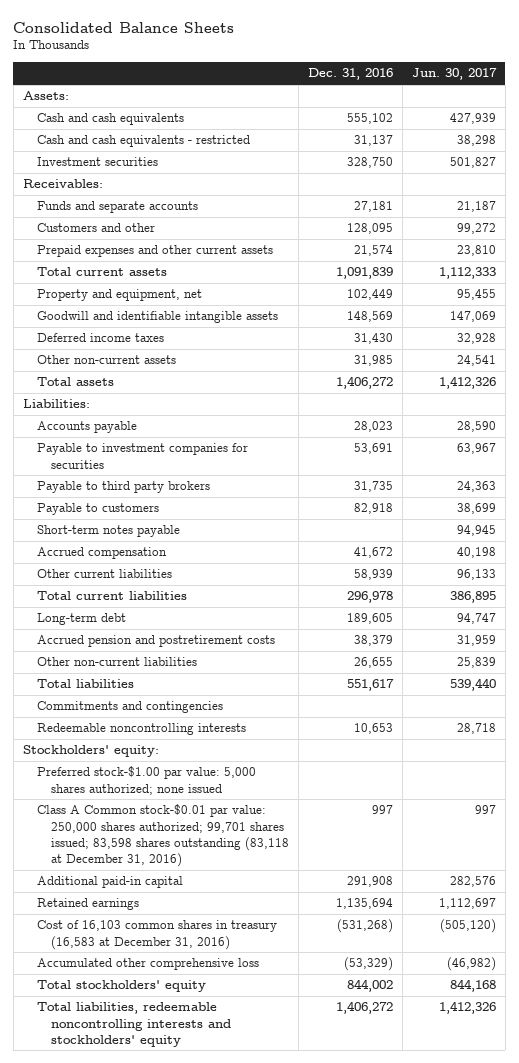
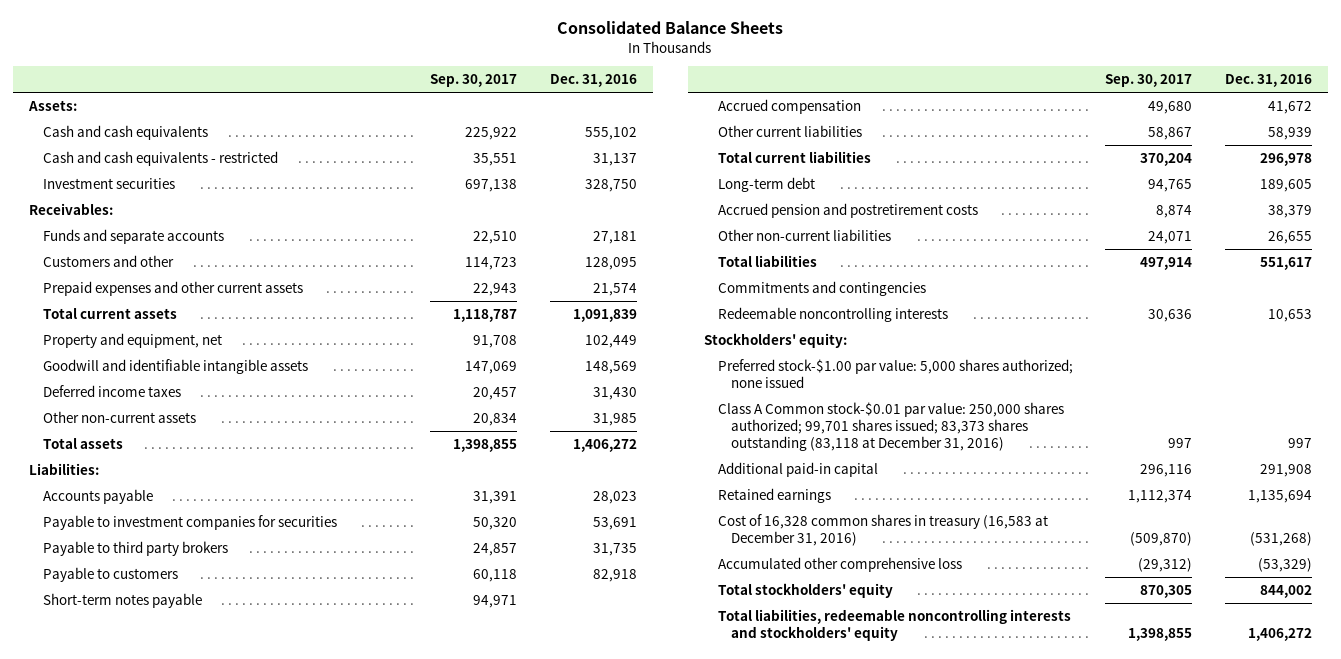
[411,68,497,81] Jun. 30, 2017 -> none
none -> [430,74,518,88] Sep. 30, 2017
[36,804,290,867] Class A Common stock-$0.01 par value: 250,000 shares authorized; 99,701 shares issued; 83,598 shares outstanding (83,118 at December 31, 2016) -> [717,402,1064,452] Class A Common stock-$0.01 par value: 250,000 shares authorized; 99,701 shares issued; 83,373 shares outstanding (83,118 at December 31, 2016)
[36,920,277,950] Cost of 16,103 common shares in treasury (16,583 at December 31, 2016) -> [717,514,1048,547] Cost of 16,328 common shares in treasury (16,583 at December 31, 2016)

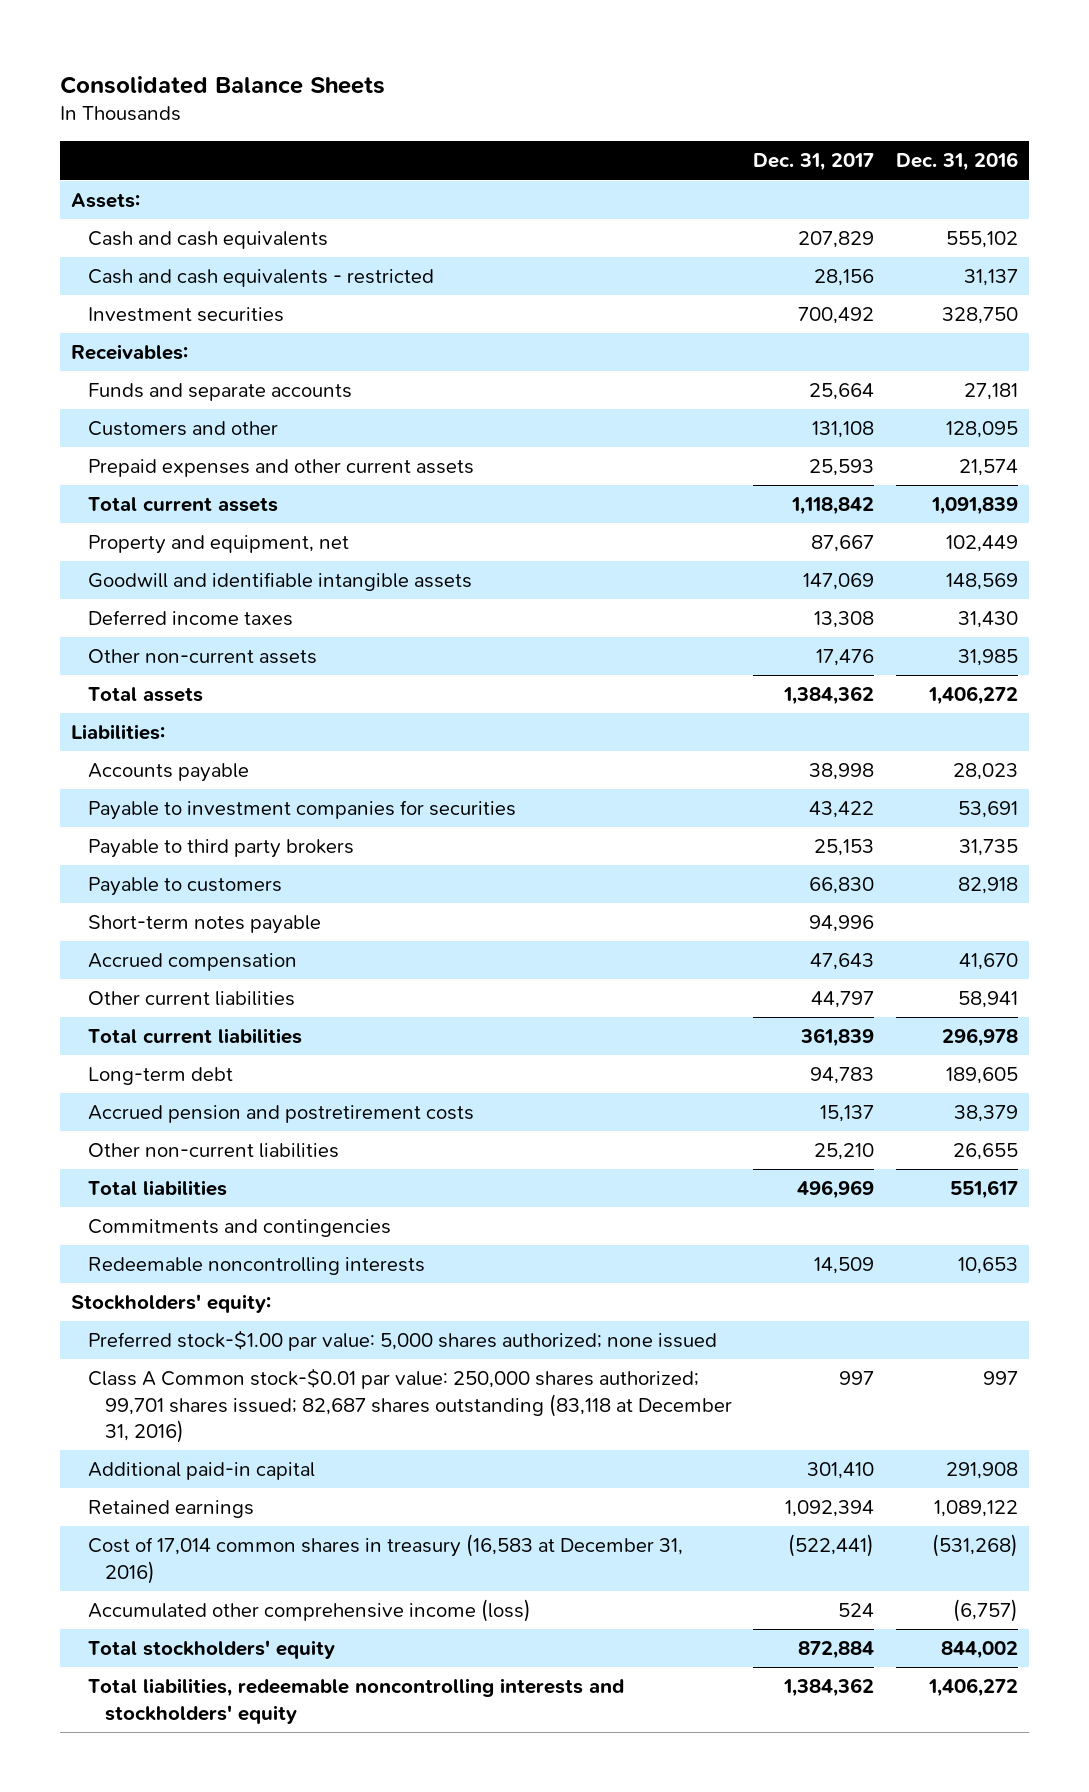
[430,74,518,88] Sep. 30, 2017 -> none
none -> [753,153,875,172] Dec. 31, 2017
[1267,101,1312,115] 41,672 -> [959,953,1019,971] 41,670
[1267,127,1312,141] 58,939 -> [958,991,1019,1009] 58,941
[717,402,1064,452] Class A Common stock-$0.01 par value: 250,000 shares authorized; 99,701 shares issued; 83,373 shares outstanding (83,118 at December 31, 2016) -> [88,1368,732,1443] Class A Common stock-$0.01 par value: 250,000 shares authorized; 99,701 shares issued; 82,687 shares outstanding (83,118 at December 31, 2016)
[1247,490,1312,504] 1,135,694 -> [934,1500,1019,1518] 1,089,122
[717,514,1048,547] Cost of 16,328 common shares in treasury (16,583 at December 31, 2016) -> [88,1534,684,1584] Cost of 17,014 common shares in treasury (16,583 at December 31, 2016)
[717,557,962,573] Accumulated other comprehensive loss -> [88,1599,532,1623] Accumulated other comprehensive income (loss)
[1257,558,1312,573] (53,329) -> [953,1599,1019,1623] (6,757)

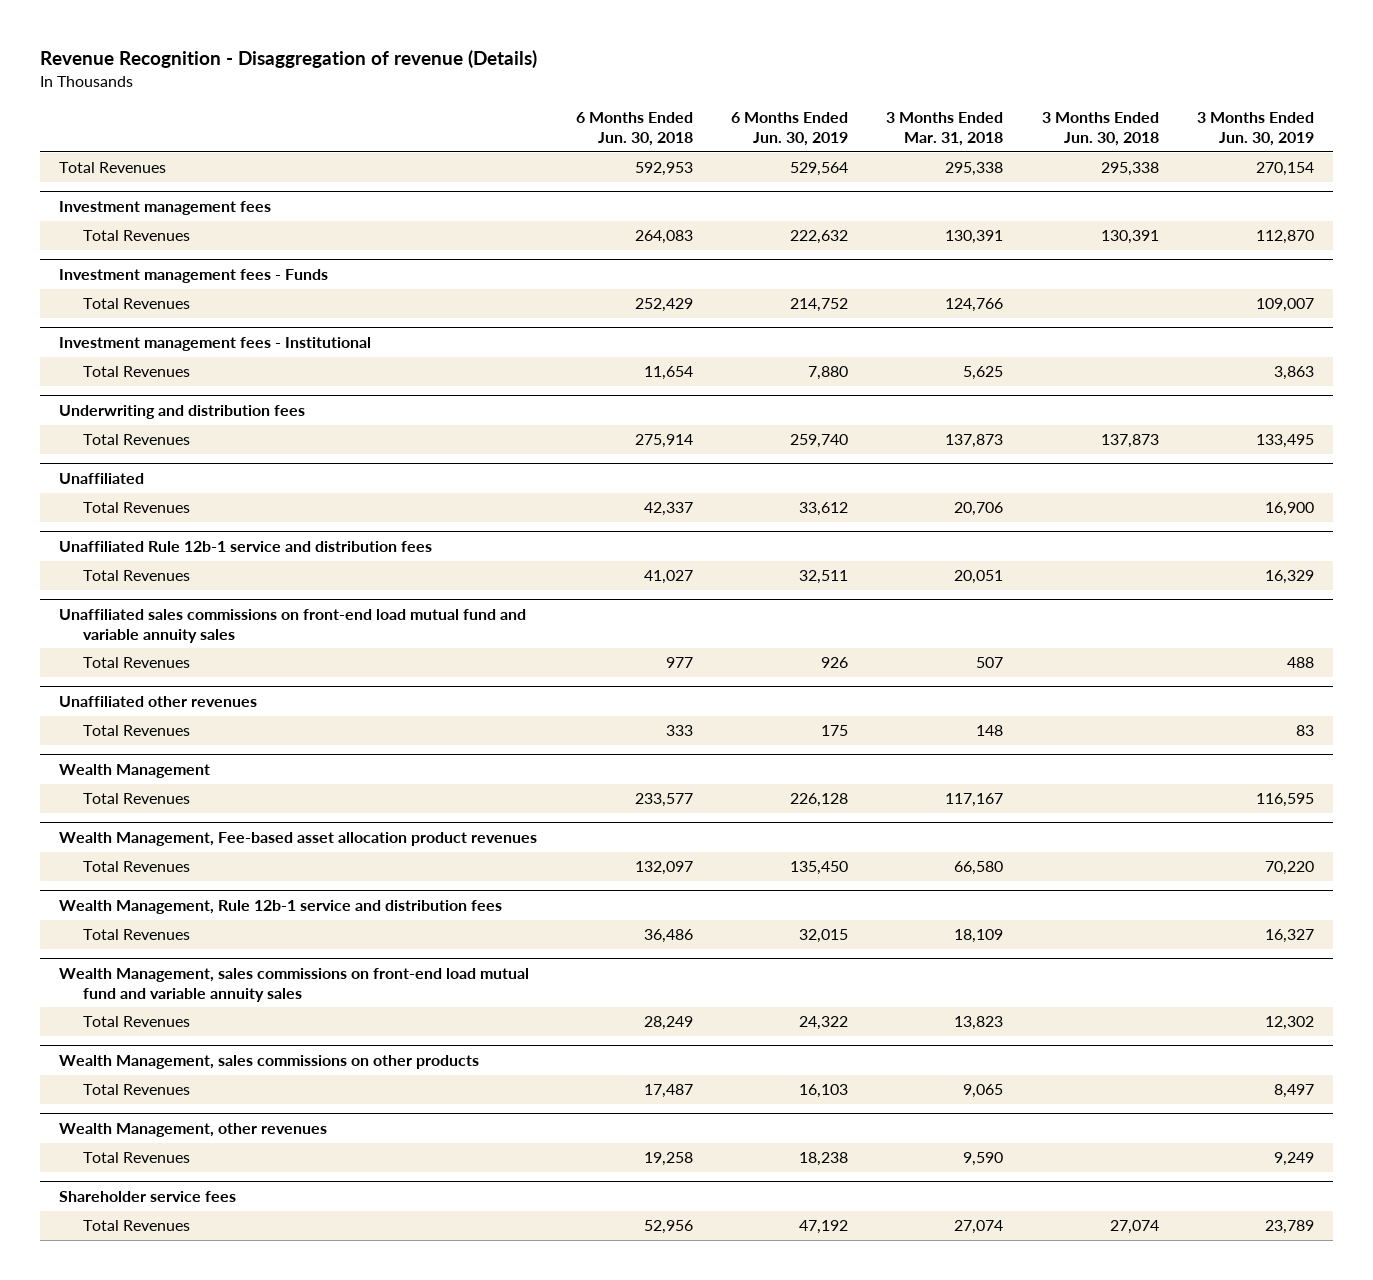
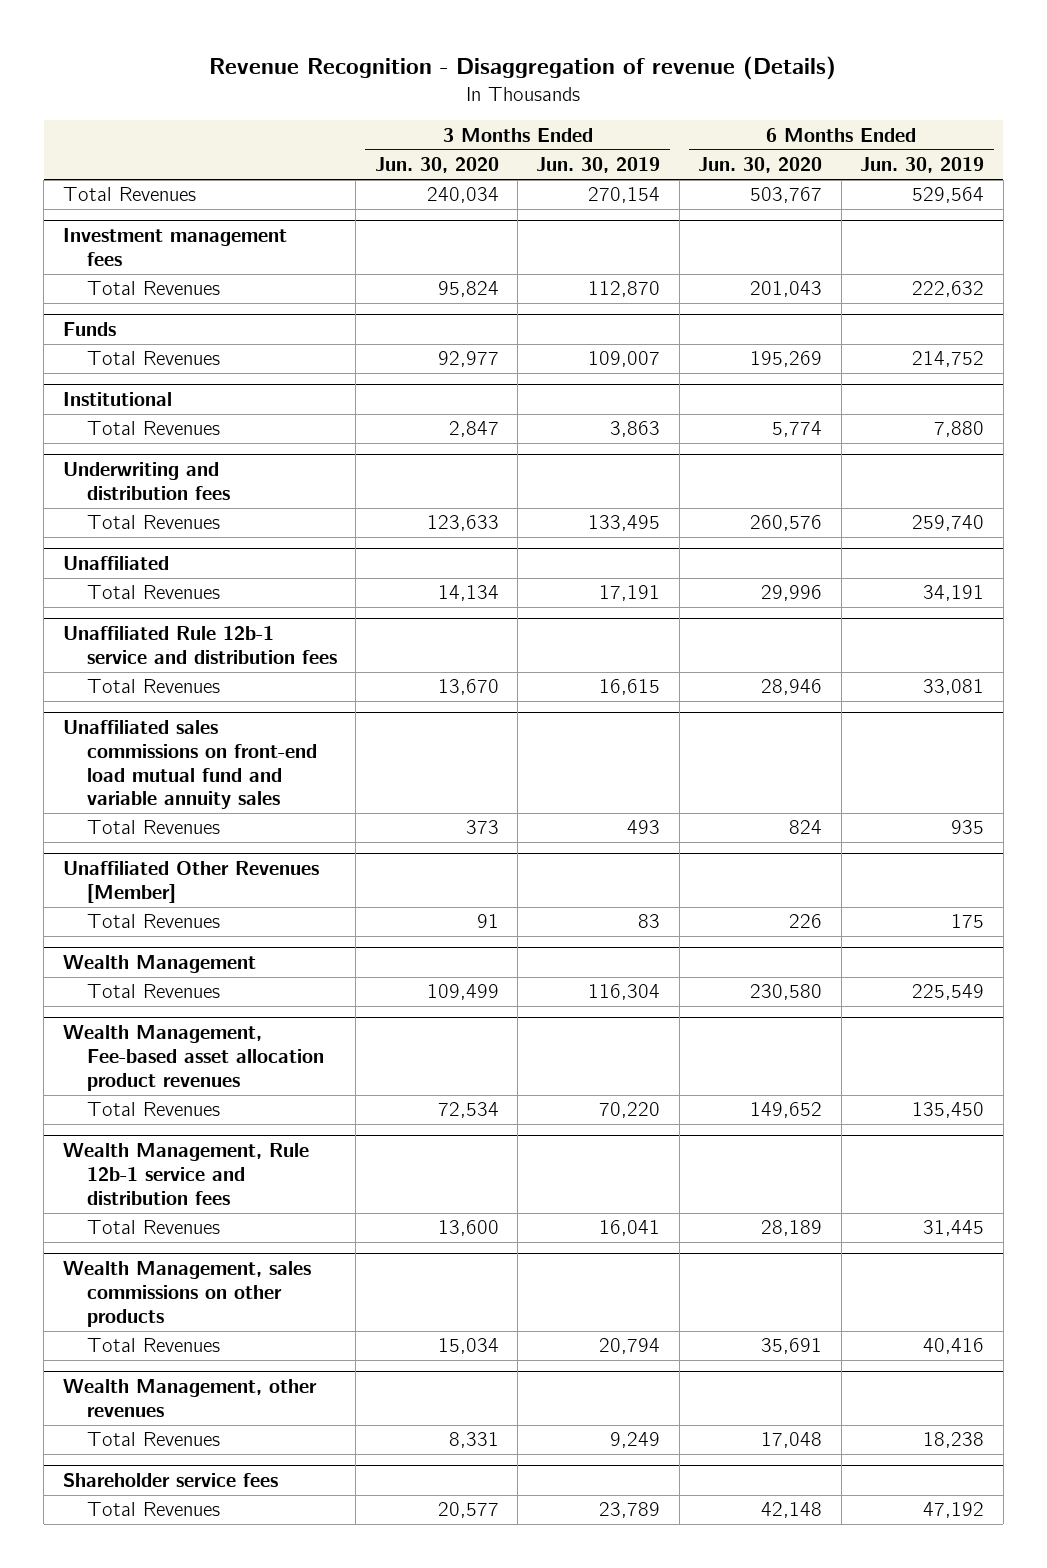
[575,112,693,147] 6 Months Ended Jun. 30, 2018 -> none
[886,112,1004,147] 3 Months Ended Mar. 31, 2018 -> none
[1041,112,1159,147] 3 Months Ended Jun. 30, 2018 -> none
none -> [374,157,499,174] Jun. 30, 2020
none -> [698,157,823,174] Jun. 30, 2020
[59,268,329,283] Investment management fees - Funds -> [62,322,116,337] Funds
[59,336,372,351] Investment management fees - Institutional -> [62,392,172,407] Institutional
[799,502,849,517] 33,612 -> [923,585,985,602] 34,191
[1264,502,1314,517] 16,900 -> [599,585,661,602] 17,191
[799,570,849,585] 32,511 -> [923,679,985,696] 33,081
[1264,570,1314,585] 16,329 -> [599,679,661,696] 16,615
[821,657,849,669] 926 -> [951,820,985,835] 935
[1286,657,1314,669] 488 -> [627,820,661,835] 493
[59,695,258,707] Unaffiliated other revenues -> [62,861,319,903] Unaffiliated Other Revenues [Member]
[790,793,849,808] 226,128 -> [912,984,985,1001] 225,549
[1255,793,1314,808] 116,595 -> [588,984,661,1001] 116,304
[59,967,530,1002] Wealth Management, sales commissions on front-end load mutual fund and variable annuity sales -> none
[82,1016,190,1028] Total Revenues -> none
[799,929,849,944] 32,015 -> [923,1220,985,1237] 31,445
[1264,929,1314,944] 16,327 -> [599,1220,661,1237] 16,041
[799,1084,849,1099] 16,103 -> [923,1338,985,1355] 40,416
[1273,1084,1314,1099] 8,497 -> [599,1338,661,1355] 20,794

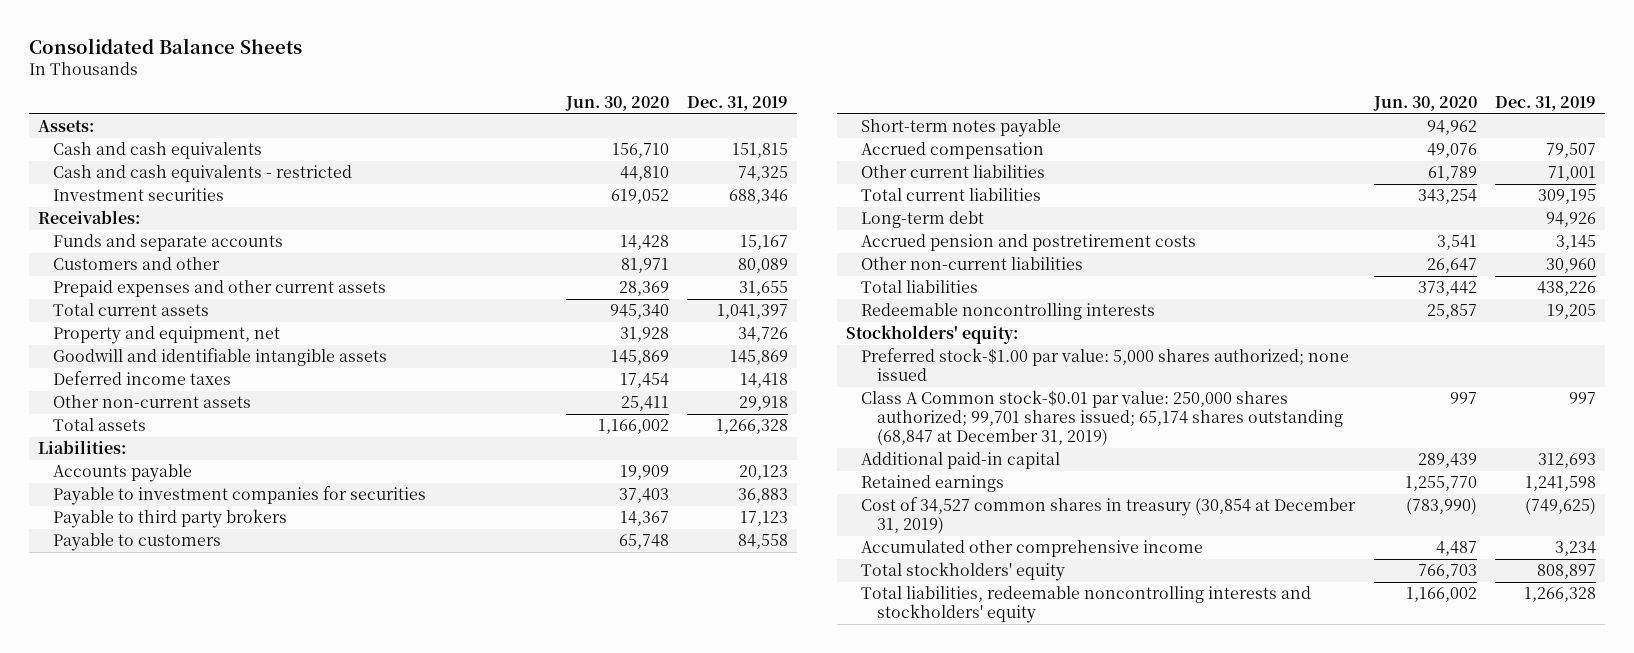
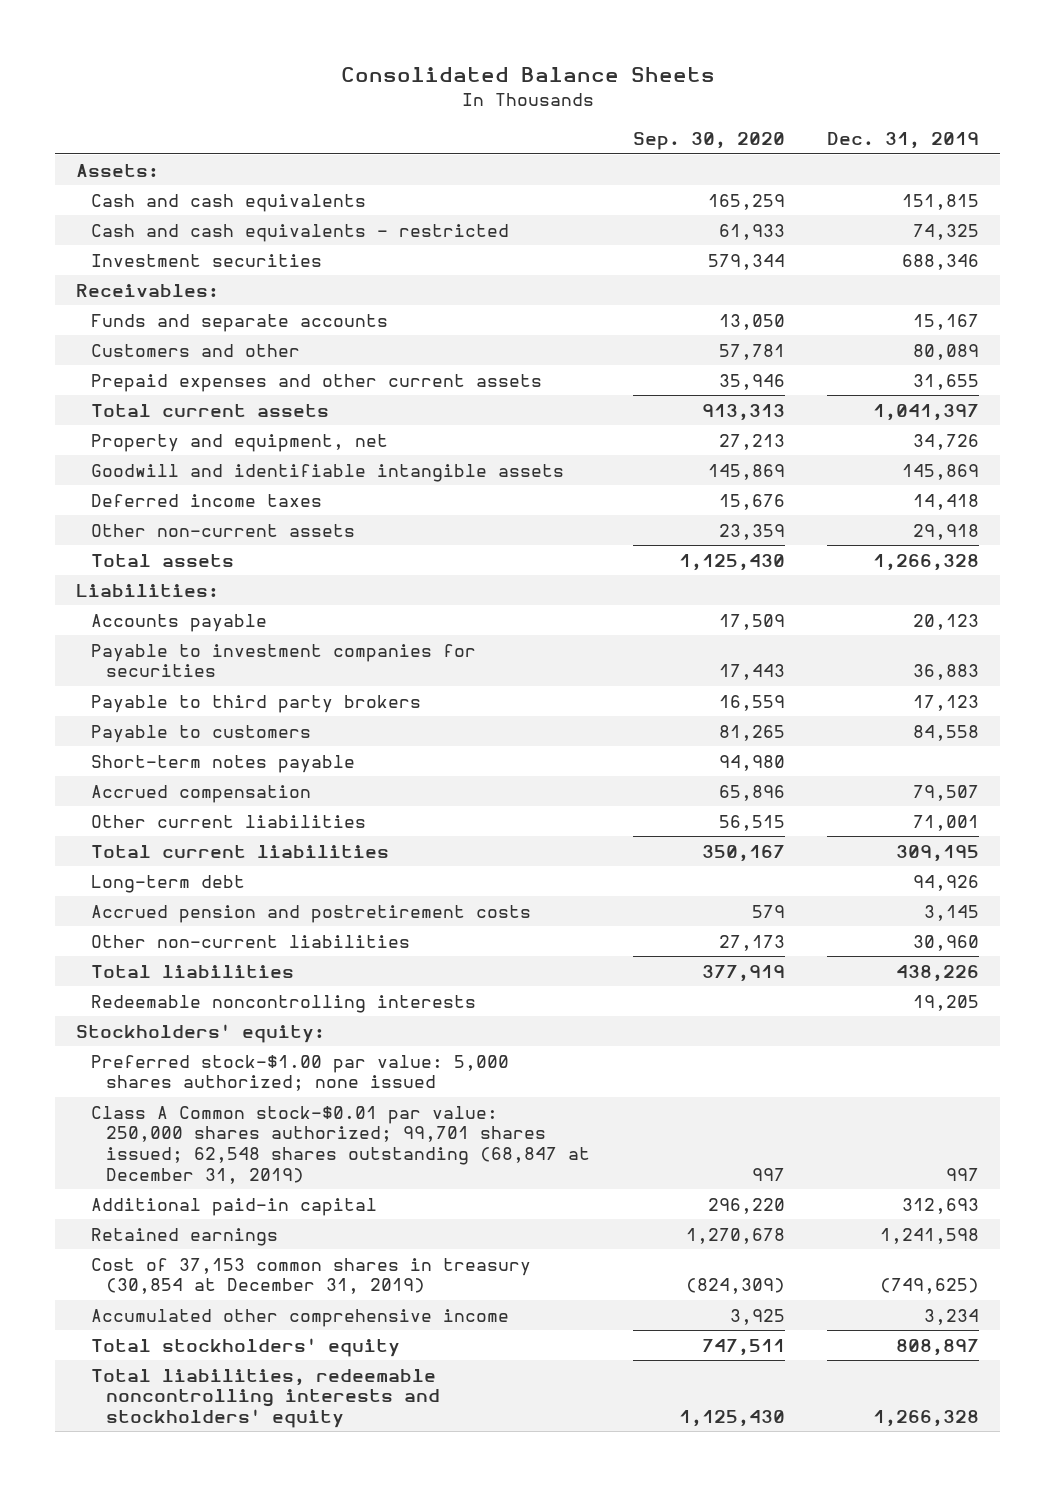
[564,96,669,112] Jun. 30, 2020 -> none
none -> [632,132,785,151] Sep. 30, 2020
[861,390,1343,447] Class A Common stock-$0.01 par value: 250,000 shares authorized; 99,701 shares issued; 65,174 shares outstanding (68,847 at December 31, 2019) -> [91,1105,591,1184] Class A Common stock-$0.01 par value: 250,000 shares authorized; 99,701 shares issued; 62,548 shares outstanding (68,847 at December 31, 2019)
[861,497,1357,535] Cost of 34,527 common shares in treasury (30,854 at December 31, 2019) -> [91,1257,532,1295] Cost of 37,153 common shares in treasury (30,854 at December 31, 2019)

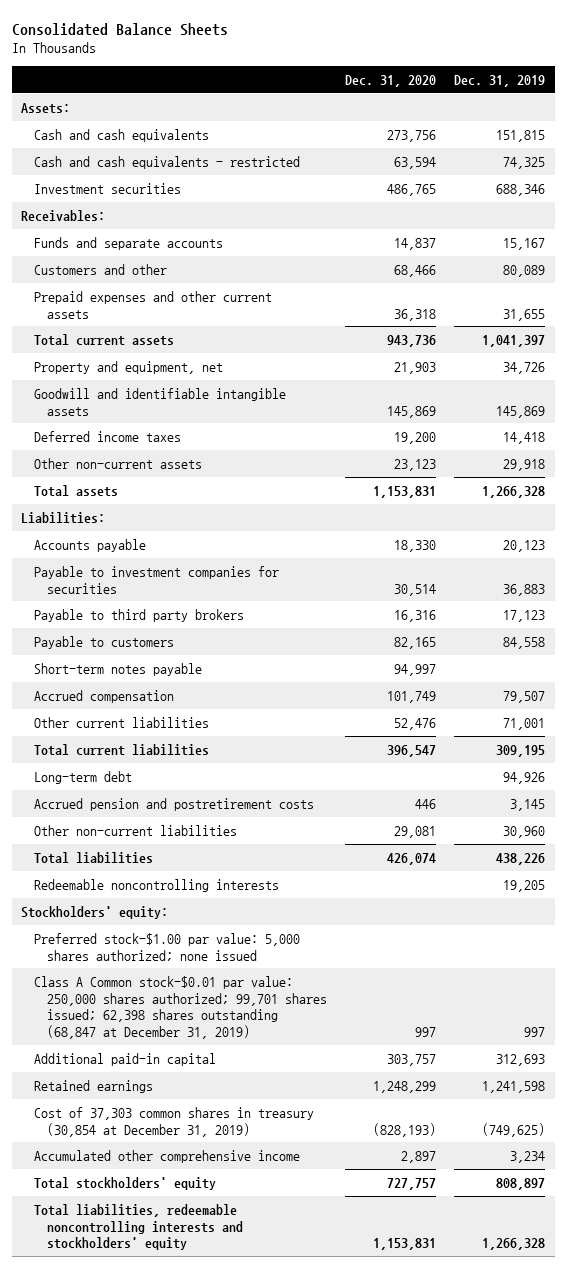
[632,132,785,151] Sep. 30, 2020 -> none
none -> [345,75,437,88] Dec. 31, 2020
[91,1105,591,1184] Class A Common stock-$0.01 par value: 250,000 shares authorized; 99,701 shares issued; 62,548 shares outstanding (68,847 at December 31, 2019) -> [34,975,328,1039] Class A Common stock-$0.01 par value: 250,000 shares authorized; 99,701 shares issued; 62,398 shares outstanding (68,847 at December 31, 2019)
[91,1257,532,1295] Cost of 37,153 common shares in treasury (30,854 at December 31, 2019) -> [34,1106,315,1137] Cost of 37,303 common shares in treasury (30,854 at December 31, 2019)

